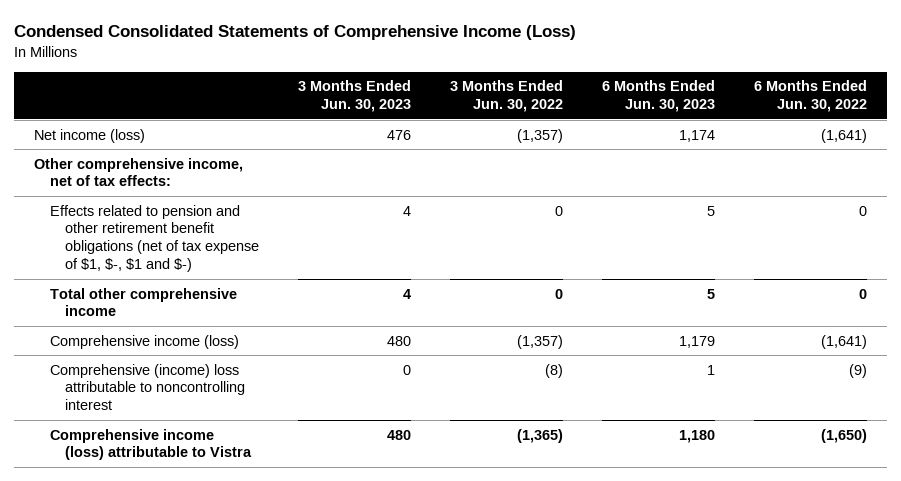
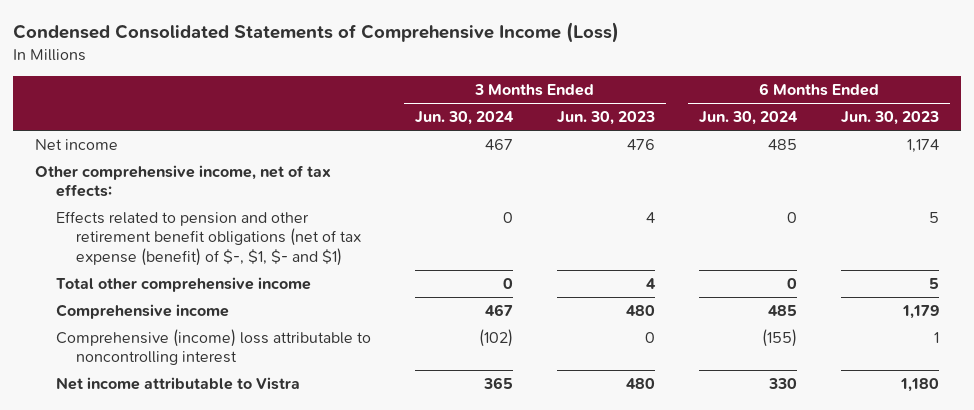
[450,80,564,113] 3 Months Ended Jun. 30, 2022 -> none
[754,80,868,113] 6 Months Ended Jun. 30, 2022 -> none
none -> [414,111,514,126] Jun. 30, 2024
none -> [698,111,798,126] Jun. 30, 2024
[33,128,145,143] Net income (loss) -> [35,139,119,151] Net income
[49,204,260,273] Effects related to pension and other retirement benefit obligations (net of tax expense of $1, $-, $1 and $-) -> [55,211,361,266] Effects related to pension and other retirement benefit obligations (net of tax expense (benefit) of $-, $1, $- and $1)
[49,334,239,349] Comprehensive income (loss) -> [55,304,229,320] Comprehensive income
[49,428,253,461] Comprehensive income (loss) attributable to Vistra -> [55,377,300,391] Net income attributable to Vistra

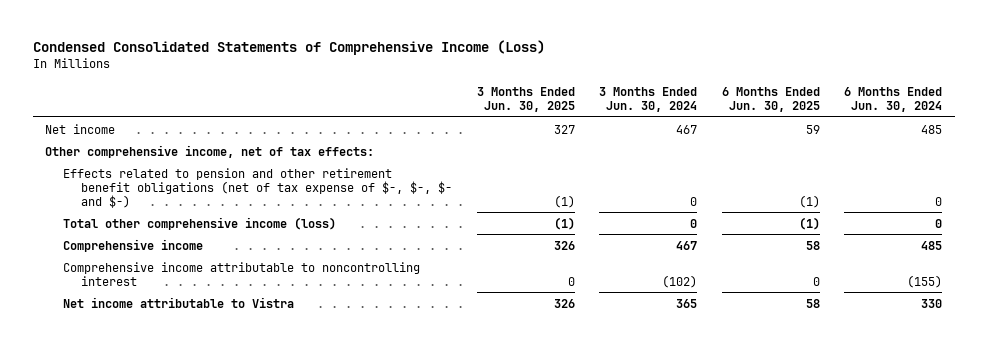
[556,111,655,126] Jun. 30, 2023 -> none
[840,111,939,126] Jun. 30, 2023 -> none
none -> [476,86,575,112] 3 Months Ended Jun. 30, 2025
none -> [721,86,820,112] 6 Months Ended Jun. 30, 2025
[55,211,361,266] Effects related to pension and other retirement benefit obligations (net of tax expense (benefit) of $-, $1, $- and $1) -> [63,167,452,208] Effects related to pension and other retirement benefit obligations (net of tax expense of $-, $-, $- and $-)
[55,277,311,293] Total other comprehensive income -> [63,216,337,230] Total other comprehensive income (loss)
[55,329,371,366] Comprehensive (income) loss attributable to noncontrolling interest -> [63,261,421,286] Comprehensive income attributable to noncontrolling interest

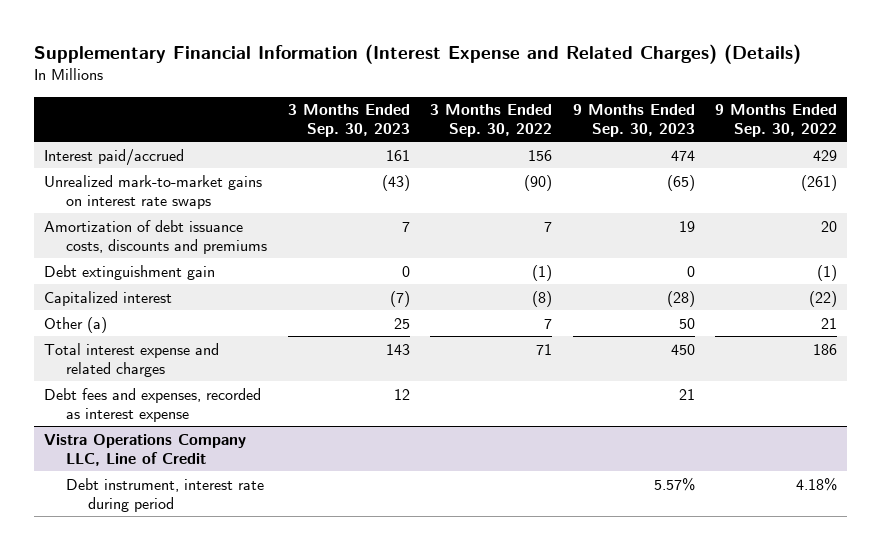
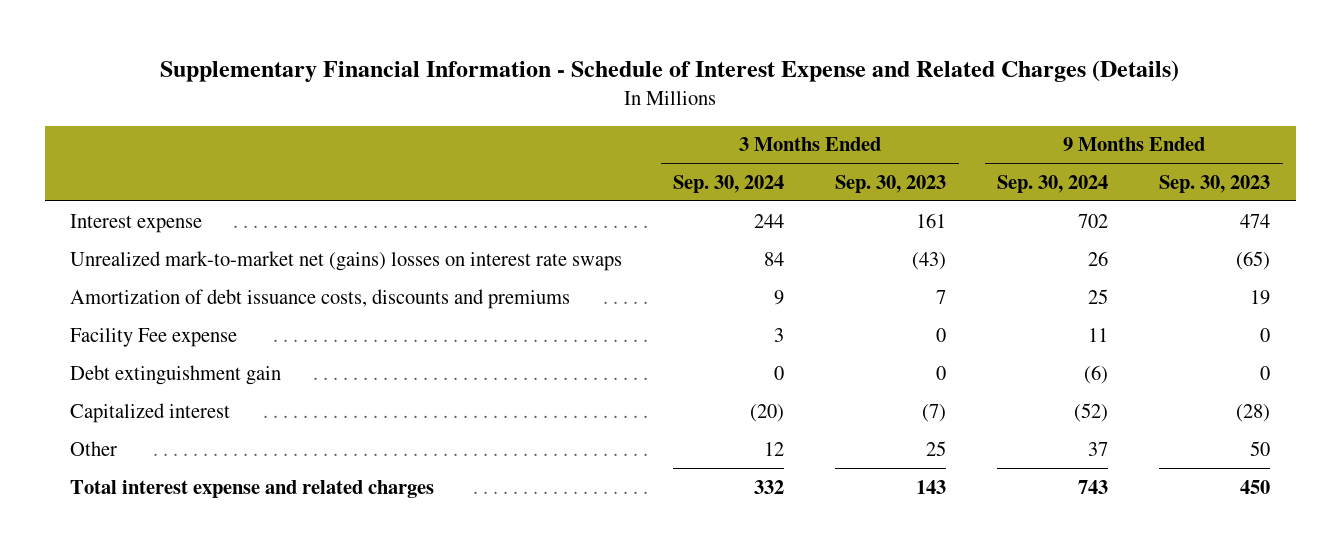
[33,43,801,64] Supplementary Financial Information (Interest Expense and Related Charges) (Details) -> [160,59,1180,82] Supplementary Financial Information - Schedule of Interest Expense and Related Charges (Details)
[430,104,553,138] 3 Months Ended Sep. 30, 2022 -> none
[714,104,837,138] 9 Months Ended Sep. 30, 2022 -> none
none -> [673,174,785,193] Sep. 30, 2024
none -> [997,174,1109,193] Sep. 30, 2024
[43,148,184,166] Interest paid/accrued -> [70,213,203,233] Interest expense
[43,174,262,209] Unrealized mark-to-market gains on interest rate swaps -> [70,250,623,271] Unrealized mark-to-market net (gains) losses on interest rate swaps
none -> [70,327,238,347] Facility Fee expense
[43,316,107,333] Other (a) -> [70,440,118,456] Other
[43,387,261,422] Debt fees and expenses, recorded as interest expense -> none
[43,433,246,466] Vistra Operations Company LLC, Line of Credit -> none
[66,477,265,512] Debt instrument, interest rate during period -> none

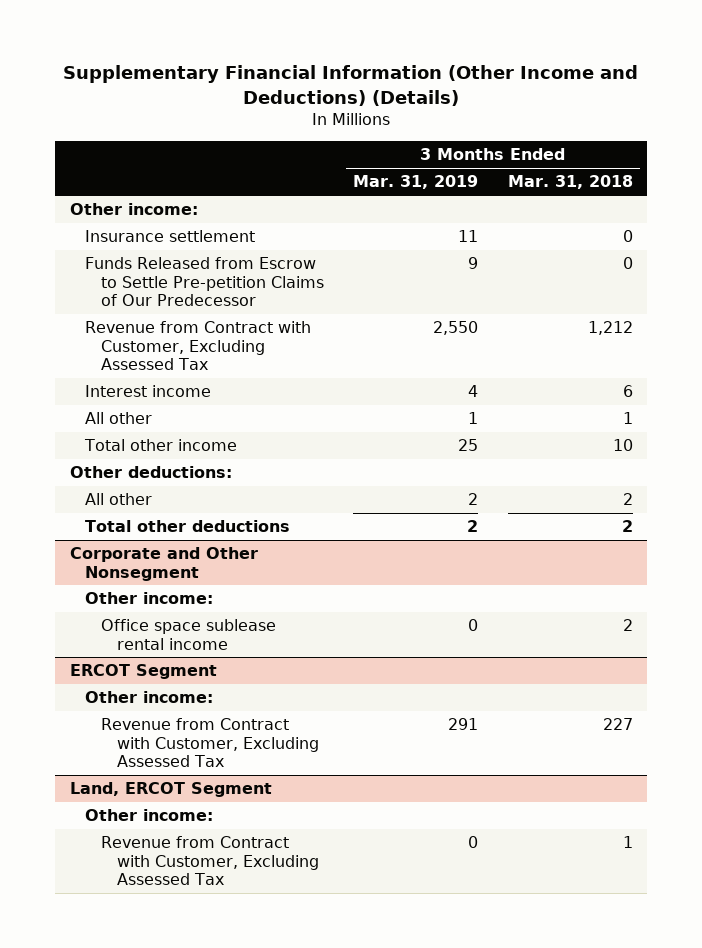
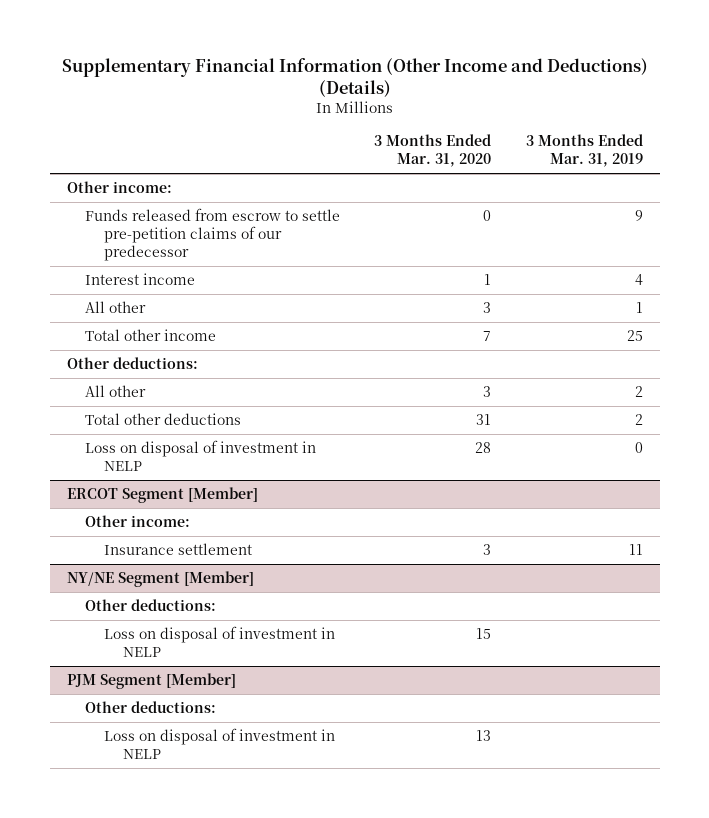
[507,175,633,190] Mar. 31, 2018 -> none
none -> [374,134,492,168] 3 Months Ended Mar. 31, 2020
[85,230,256,243] Insurance settlement -> none
[85,321,312,371] Revenue from Contract with Customer, Excluding Assessed Tax -> none
[85,257,325,307] Funds Released from Escrow to Settle Pre-petition Claims of Our Predecessor -> [85,208,341,261] Funds released from escrow to settle pre-petition claims of our predecessor
[69,547,258,581] Corporate and Other Nonsegment -> none
[85,592,214,605] Other income: -> none
[101,619,277,650] Office space sublease rental income -> none
[85,691,214,704] Other income: -> none
[101,718,319,768] Revenue from Contract with Customer, Excluding Assessed Tax -> none
[69,782,272,798] Land, ERCOT Segment -> none
none -> [85,440,317,472] Loss on disposal of investment in NELP
[69,664,217,680] ERCOT Segment -> [66,487,258,504] ERCOT Segment [Member]
[101,836,319,886] Revenue from Contract with Customer, Excluding Assessed Tax -> none
none -> [104,543,253,556] Insurance settlement
none -> [66,571,254,588] NY/NE Segment [Member]
none -> [85,599,217,612] Other deductions:
none -> [104,626,336,658] Loss on disposal of investment in NELP
none -> [66,673,236,690] PJM Segment [Member]
none -> [85,701,217,714] Other deductions:
none -> [104,728,336,760] Loss on disposal of investment in NELP

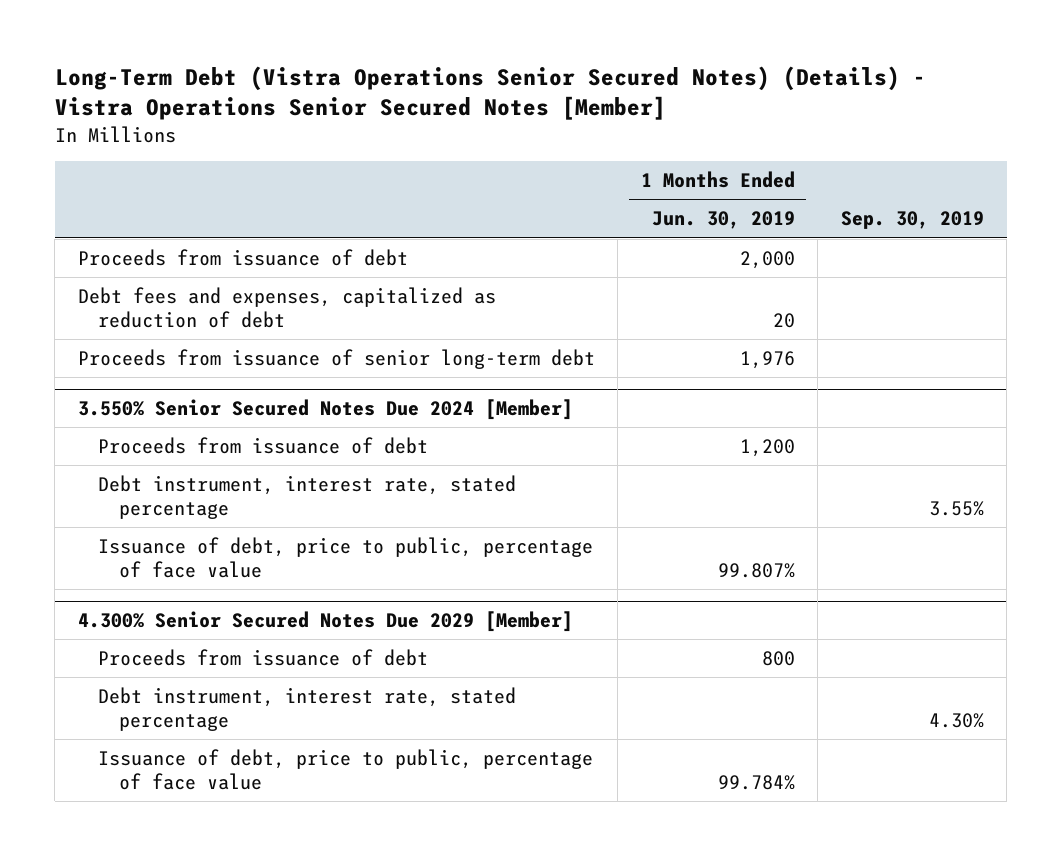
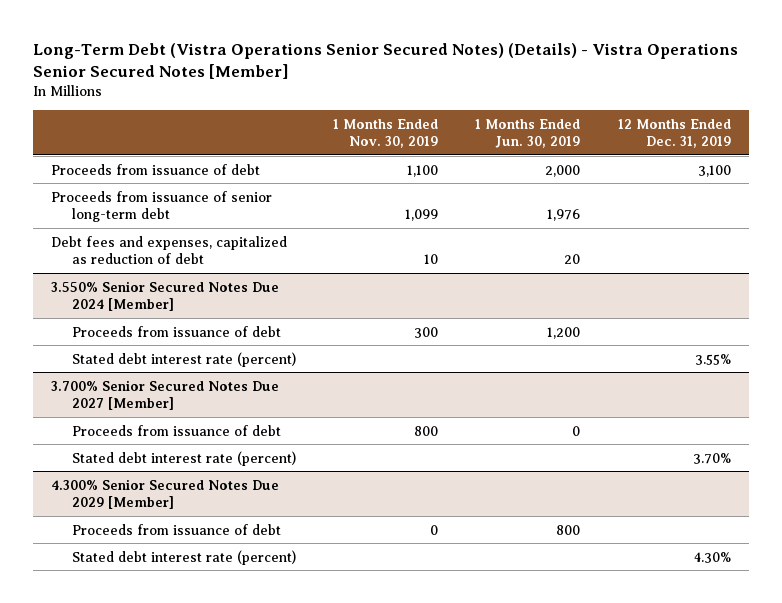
[840,211,984,230] Sep. 30, 2019 -> none
none -> [333,118,439,148] 1 Months Ended Nov. 30, 2019
none -> [617,118,731,148] 12 Months Ended Dec. 31, 2019
[77,286,496,329] Debt fees and expenses, capitalized as reduction of debt -> [51,235,288,264] Debt fees and expenses, capitalized as reduction of debt
[98,536,594,579] Issuance of debt, price to public, percentage of face value -> none
[98,474,517,520] Debt instrument, interest rate, stated percentage -> [72,351,297,367] Stated debt interest rate (percent)
none -> [51,379,280,410] 3.700% Senior Secured Notes Due 2027 [Member]
none -> [72,424,282,436] Proceeds from issuance of debt
none -> [72,450,297,466] Stated debt interest rate (percent)
[98,748,594,791] Issuance of debt, price to public, percentage of face value -> none
[98,686,517,732] Debt instrument, interest rate, stated percentage -> [72,549,297,565] Stated debt interest rate (percent)

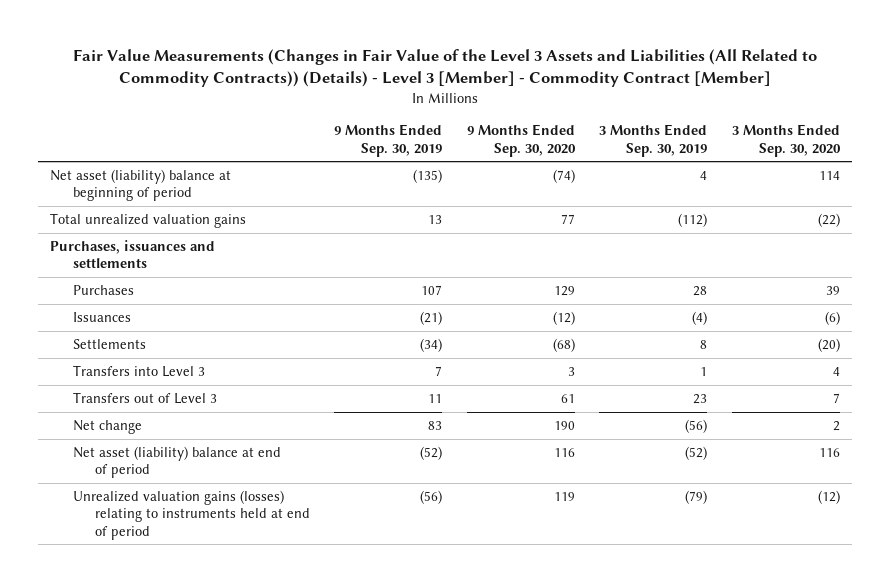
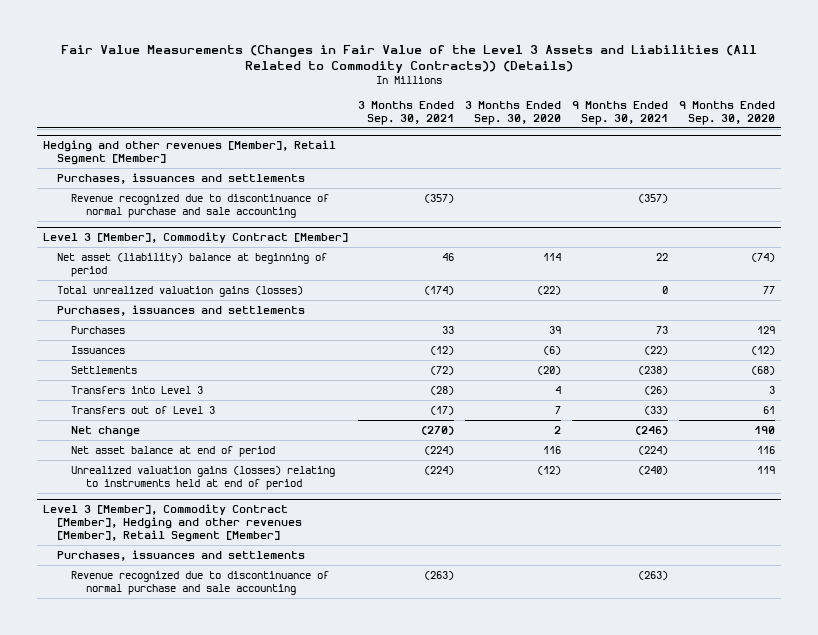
[73,48,818,88] Fair Value Measurements (Changes in Fair Value of the Level 3 Assets and Liabilities (All Related to Commodity Contracts)) (Details) - Level 3 [Member] - Commodity Contract [Member] -> [60,44,757,74] Fair Value Measurements (Changes in Fair Value of the Level 3 Assets and Liabilities (All Related to Commodity Contracts)) (Details)
[334,124,443,157] 9 Months Ended Sep. 30, 2019 -> none
[599,124,708,157] 3 Months Ended Sep. 30, 2019 -> none
none -> [358,101,455,125] 3 Months Ended Sep. 30, 2021
none -> [572,101,669,125] 9 Months Ended Sep. 30, 2021
none -> [42,140,336,166] Hedging and other revenues [Member], Retail Segment [Member]
none -> [56,173,305,185] Purchases, issuances and settlements
none -> [71,194,330,218] Revenue recognized due to discontinuance of normal purchase and sale accounting
none -> [42,232,348,244] Level 3 [Member], Commodity Contract [Member]
[50,213,247,229] Total unrealized valuation gains -> [56,286,303,298] Total unrealized valuation gains (losses)
[72,446,281,479] Net asset (liability) balance at end of period -> [71,446,276,458] Net asset balance at end of period
none -> [42,504,302,542] Level 3 [Member], Commodity Contract [Member], Hedging and other revenues [Member], Retail Segment [Member]
none -> [56,550,305,562] Purchases, issuances and settlements
none -> [71,571,330,595] Revenue recognized due to discontinuance of normal purchase and sale accounting

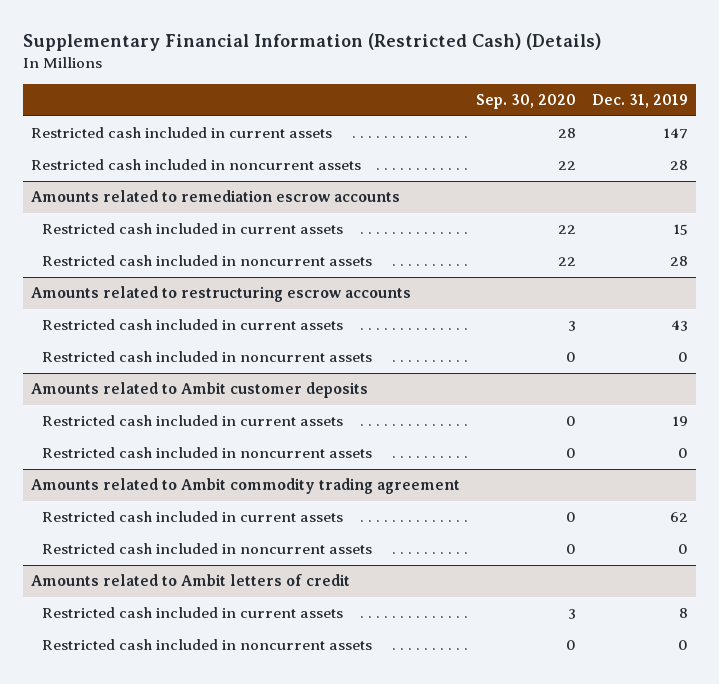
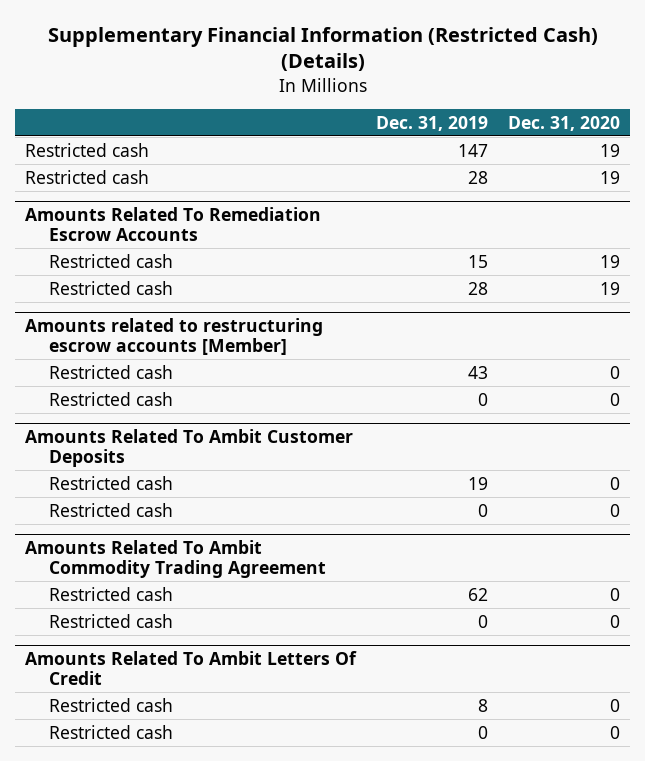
[476,94,577,110] Sep. 30, 2020 -> none
none -> [508,115,621,131] Dec. 31, 2020
[30,159,361,171] Restricted cash included in noncurrent assets -> none
[42,223,344,235] Restricted cash included in current assets -> none
[42,255,373,267] Restricted cash included in noncurrent assets -> none
[42,319,344,331] Restricted cash included in current assets -> none
[42,351,373,363] Restricted cash included in noncurrent assets -> none
[42,415,344,427] Restricted cash included in current assets -> none
[42,447,373,459] Restricted cash included in noncurrent assets -> none
[42,511,344,523] Restricted cash included in current assets -> none
[42,543,373,555] Restricted cash included in noncurrent assets -> none
[42,607,344,619] Restricted cash included in current assets -> none
[42,639,373,651] Restricted cash included in noncurrent assets -> none
[30,127,332,139] Restricted cash included in current assets -> [24,142,149,157] Restricted cash
none -> [24,169,149,184] Restricted cash
[30,190,400,203] Amounts related to remediation escrow accounts -> [24,206,321,241] Amounts Related To Remediation Escrow Accounts
none -> [48,253,173,268] Restricted cash
none -> [48,280,173,295] Restricted cash
[30,286,411,303] Amounts related to restructuring escrow accounts -> [24,317,323,355] Amounts related to restructuring escrow accounts [Member]
none -> [48,364,173,379] Restricted cash
none -> [48,391,173,406] Restricted cash
[30,382,368,399] Amounts related to Ambit customer deposits -> [24,428,353,467] Amounts Related To Ambit Customer Deposits
none -> [48,475,173,490] Restricted cash
none -> [48,502,173,517] Restricted cash
[30,478,460,495] Amounts related to Ambit commodity trading agreement -> [24,539,326,578] Amounts Related To Ambit Commodity Trading Agreement
none -> [48,586,173,601] Restricted cash
none -> [48,613,173,628] Restricted cash
[30,574,350,587] Amounts related to Ambit letters of credit -> [24,650,357,685] Amounts Related To Ambit Letters Of Credit
none -> [48,697,173,712] Restricted cash
none -> [48,724,173,739] Restricted cash

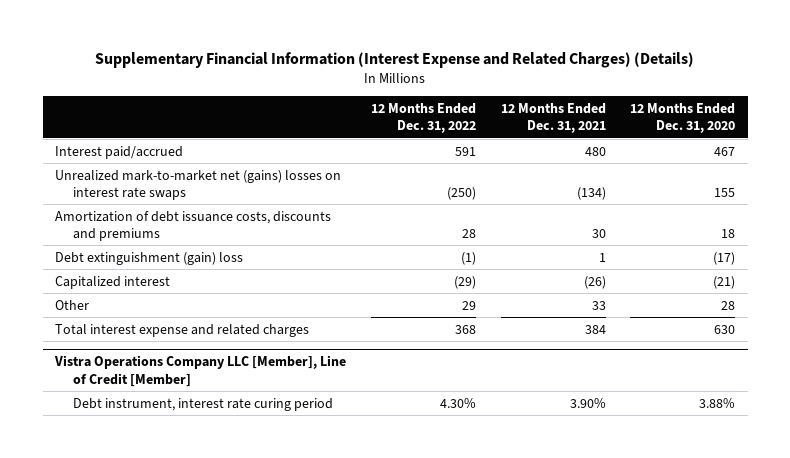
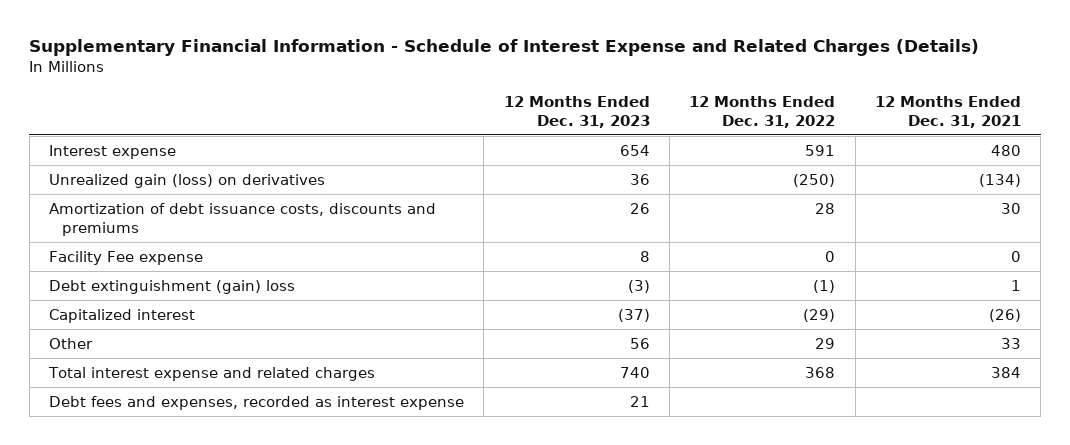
[95,52,695,69] Supplementary Financial Information (Interest Expense and Related Charges) (Details) -> [29,39,980,57] Supplementary Financial Information - Schedule of Interest Expense and Related Charges (Details)
[630,102,736,134] 12 Months Ended Dec. 31, 2020 -> none
none -> [503,95,650,128] 12 Months Ended Dec. 31, 2023
[54,145,183,159] Interest paid/accrued -> [48,144,176,159] Interest expense
[54,169,341,200] Unrealized mark-to-market net (gains) losses on interest rate swaps -> [48,173,325,188] Unrealized gain (loss) on derivatives
none -> [48,250,203,265] Facility Fee expense
[53,355,346,387] Vistra Operations Company LLC [Member], Line of Credit [Member] -> none
[73,397,334,411] Debt instrument, interest rate curing period -> none
none -> [48,395,464,410] Debt fees and expenses, recorded as interest expense

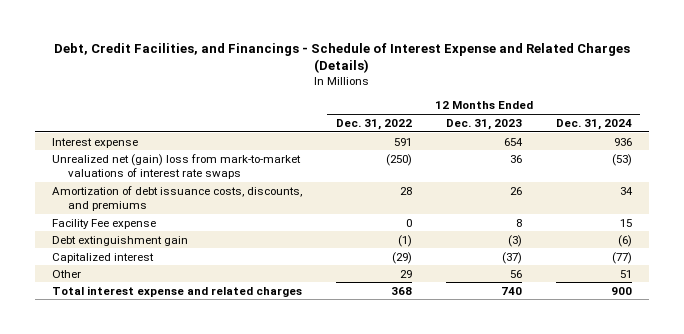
[29,39,980,57] Supplementary Financial Information - Schedule of Interest Expense and Related Charges (Details) -> [53,42,630,74] Debt, Credit Facilities, and Financings - Schedule of Interest Expense and Related Charges (Details)
[874,95,1021,128] 12 Months Ended Dec. 31, 2021 -> none
none -> [555,118,632,130] Dec. 31, 2024
[48,173,325,188] Unrealized gain (loss) on derivatives -> [51,153,301,180] Unrealized net (gain) loss from mark-to-market valuations of interest rate swaps
[48,202,436,236] Amortization of debt issuance costs, discounts and premiums -> [51,185,302,212] Amortization of debt issuance costs, discounts, and premiums
[48,279,295,294] Debt extinguishment (gain) loss -> [51,235,188,246] Debt extinguishment gain
[48,395,464,410] Debt fees and expenses, recorded as interest expense -> none

